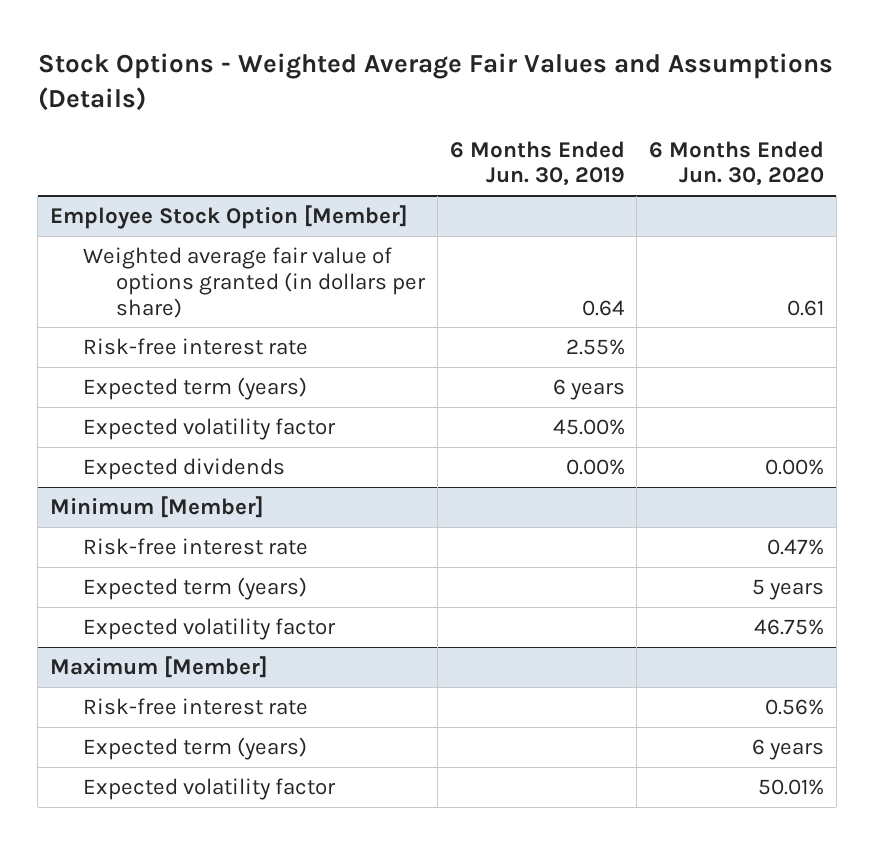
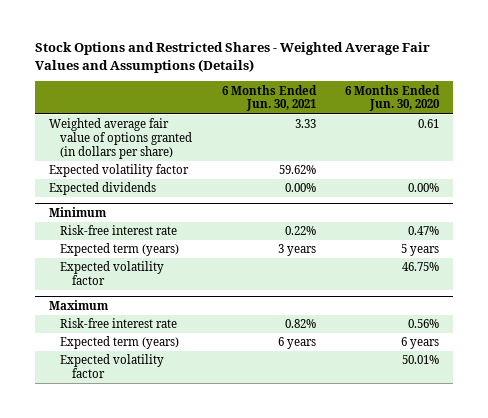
[37,53,833,112] Stock Options - Weighted Average Fair Values and Assumptions (Details) -> [34,42,430,74] Stock Options and Restricted Shares - Weighted Average Fair Values and Assumptions (Details)
[449,140,625,187] 6 Months Ended Jun. 30, 2019 -> none
none -> [221,84,317,112] 6 Months Ended Jun. 30, 2021
[49,204,408,229] Employee Stock Option [Member] -> none
[82,337,308,355] Risk-free interest rate -> none
[82,376,307,400] Expected term (years) -> none
[49,495,264,518] Minimum [Member] -> [49,207,108,218] Minimum
[49,655,268,678] Maximum [Member] -> [49,300,110,311] Maximum

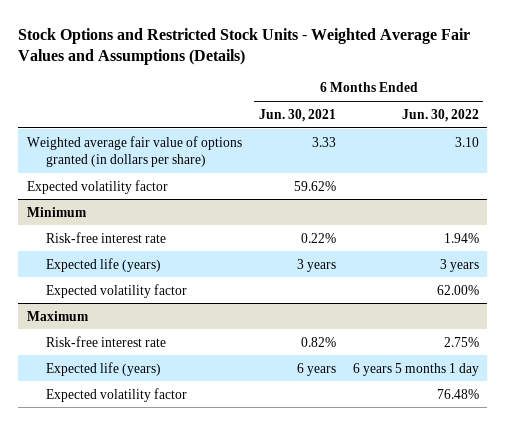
[34,42,430,74] Stock Options and Restricted Shares - Weighted Average Fair Values and Assumptions (Details) -> [18,27,471,65] Stock Options and Restricted Stock Units - Weighted Average Fair Values and Assumptions (Details)
[344,84,440,112] 6 Months Ended Jun. 30, 2020 -> none
none -> [401,108,479,122] Jun. 30, 2022
[49,182,157,196] Expected dividends -> none
[60,243,180,257] Expected term (years) -> [46,257,162,272] Expected life (years)
[60,336,180,350] Expected term (years) -> [46,361,162,376] Expected life (years)

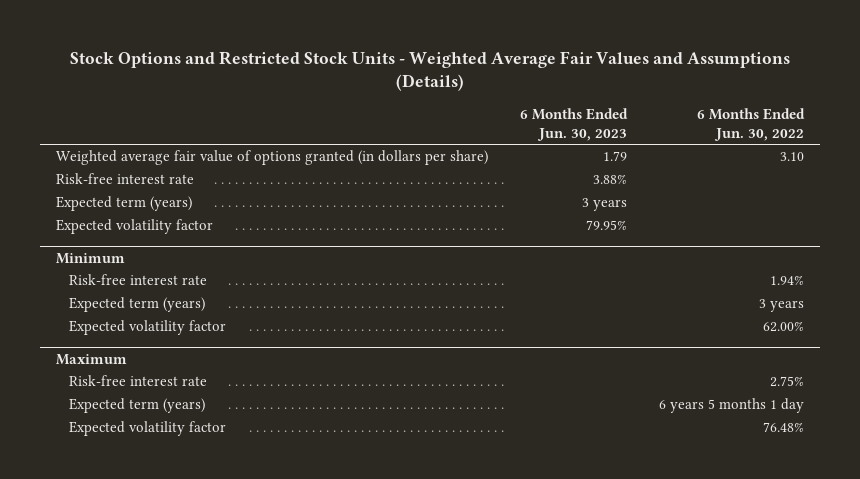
[258,108,336,122] Jun. 30, 2021 -> none
none -> [520,108,629,141] 6 Months Ended Jun. 30, 2023
none -> [56,173,195,185] Risk-free interest rate
none -> [56,196,193,212] Expected term (years)
[46,257,162,272] Expected life (years) -> [68,297,205,313] Expected term (years)
[46,361,162,376] Expected life (years) -> [68,398,205,414] Expected term (years)

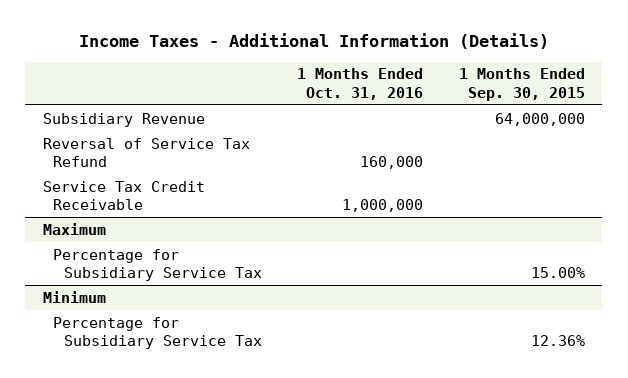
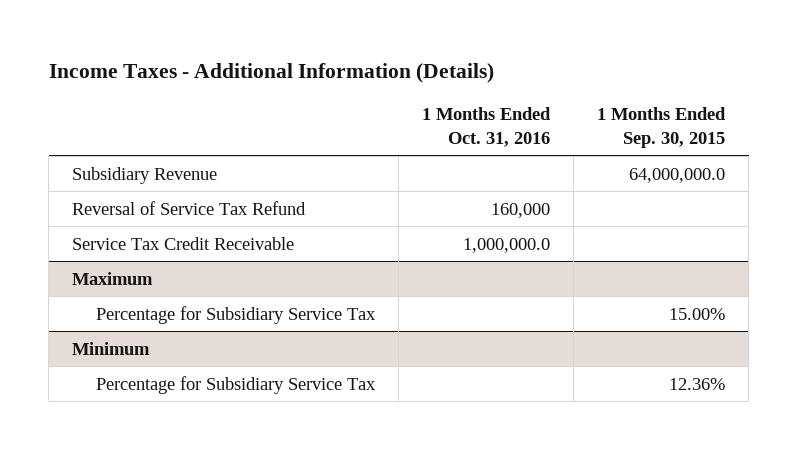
[494,112,585,126] 64,000,000 -> [628,167,725,183] 64,000,000.0
[342,199,424,213] 1,000,000 -> [462,237,550,253] 1,000,000.0

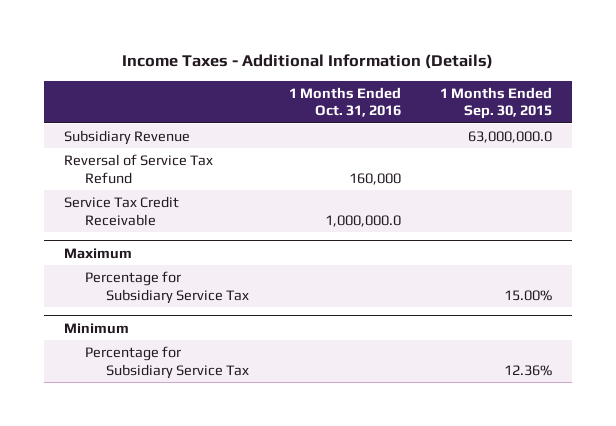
[628,167,725,183] 64,000,000.0 -> [467,130,552,143] 63,000,000.0

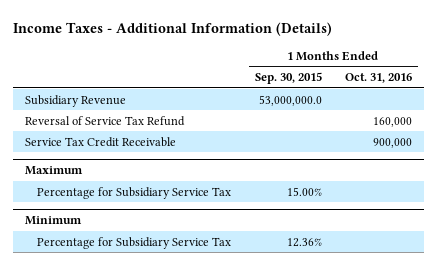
[467,130,552,143] 63,000,000.0 -> [258,94,322,106] 53,000,000.0
[324,214,401,227] 1,000,000.0 -> [373,137,413,148] 900,000

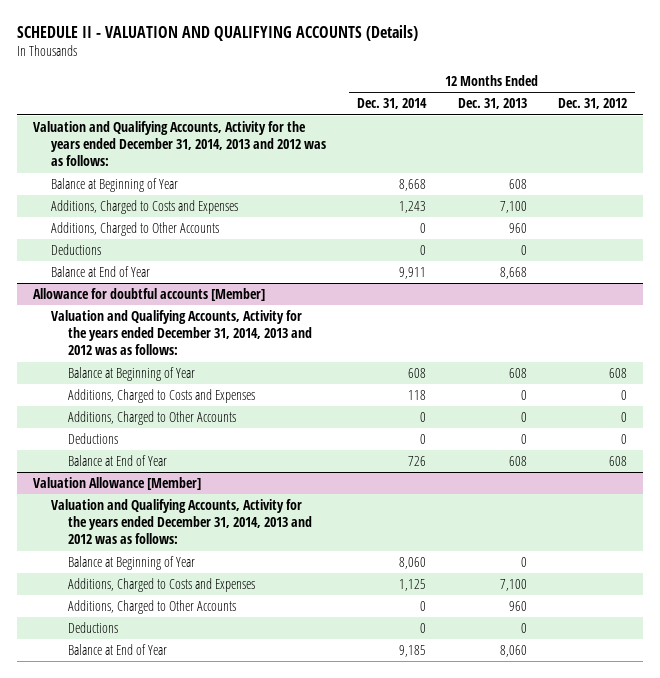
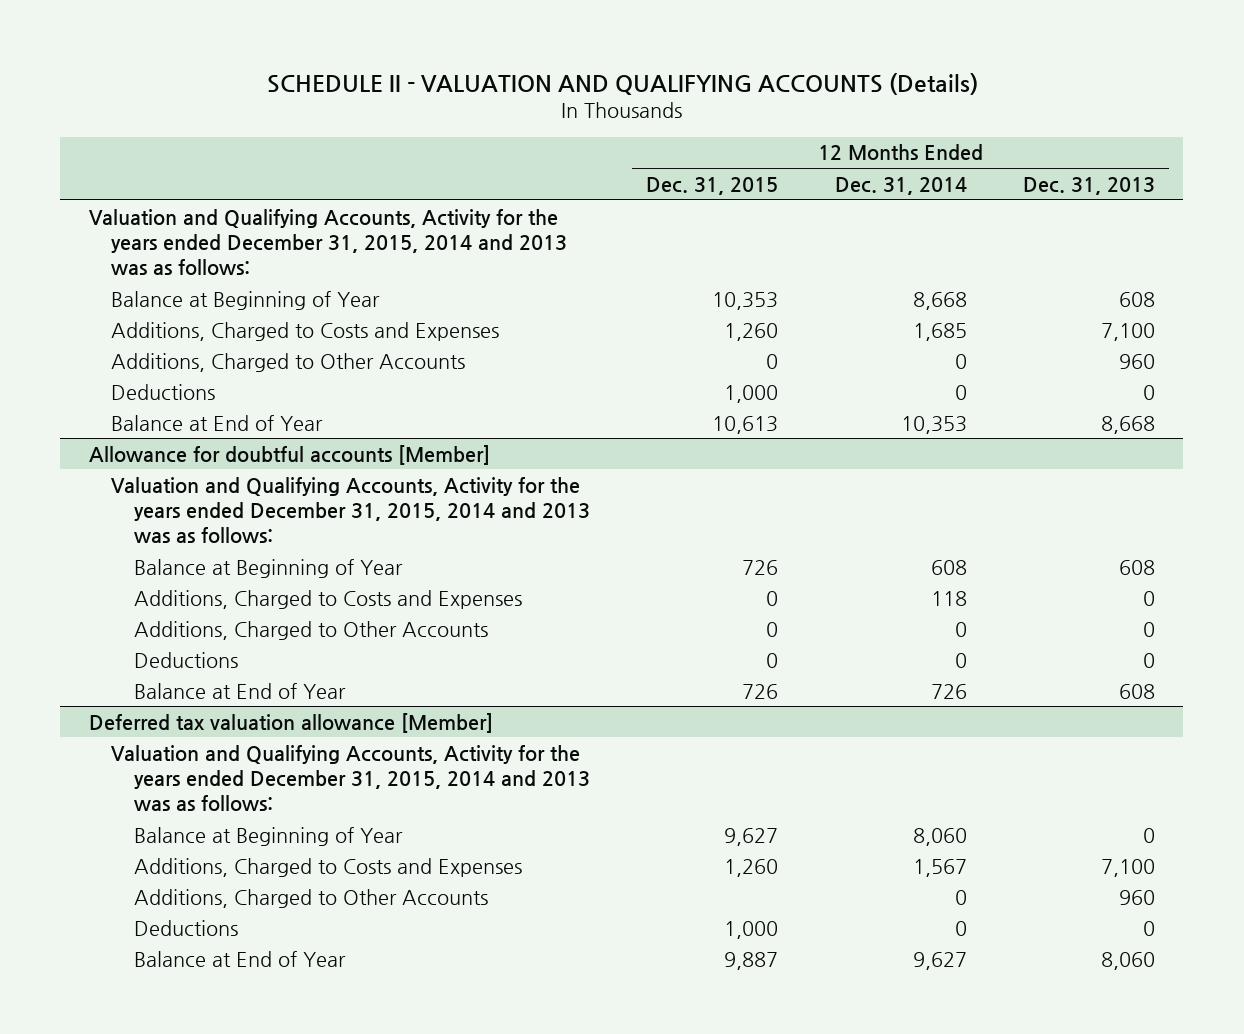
[558,98,628,110] Dec. 31, 2012 -> none
none -> [646,176,779,195] Dec. 31, 2015
[32,120,326,167] Valuation and Qualifying Accounts, Activity for the years ended December 31, 2014, 2013 and 2012 was as follows: -> [88,208,568,276] Valuation and Qualifying Accounts, Activity for the years ended December 31, 2015, 2014 and 2013 was as follows:
[399,200,427,213] 1,243 -> [912,322,967,341] 1,685
[399,266,427,279] 9,911 -> [900,415,967,434] 10,353
[50,309,313,356] Valuation and Qualifying Accounts, Activity for the years ended December 31, 2014, 2013 and 2012 was as follows: -> [111,476,591,544] Valuation and Qualifying Accounts, Activity for the years ended December 31, 2015, 2014 and 2013 was as follows:
[32,476,201,490] Valuation Allowance [Member] -> [88,712,493,733] Deferred tax valuation allowance [Member]
[50,498,313,545] Valuation and Qualifying Accounts, Activity for the years ended December 31, 2014, 2013 and 2012 was as follows: -> [111,744,591,812] Valuation and Qualifying Accounts, Activity for the years ended December 31, 2015, 2014 and 2013 was as follows:
[399,578,427,591] 1,125 -> [912,858,967,877] 1,567
[399,644,427,657] 9,185 -> [912,951,967,970] 9,627

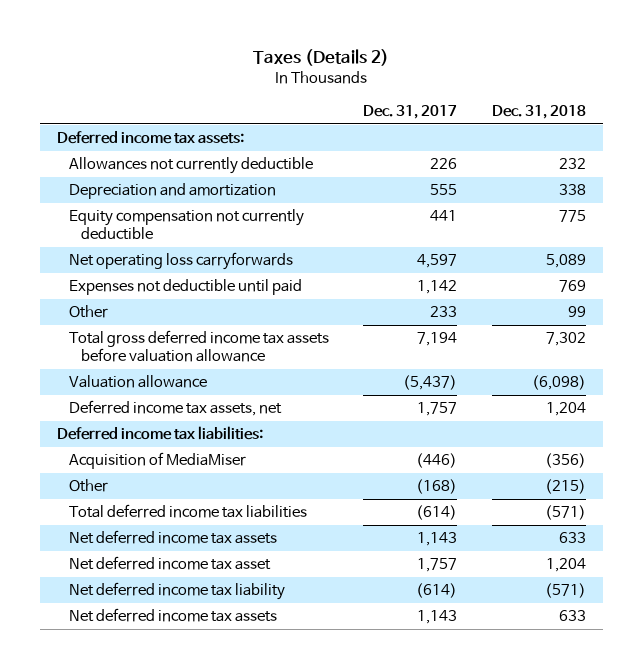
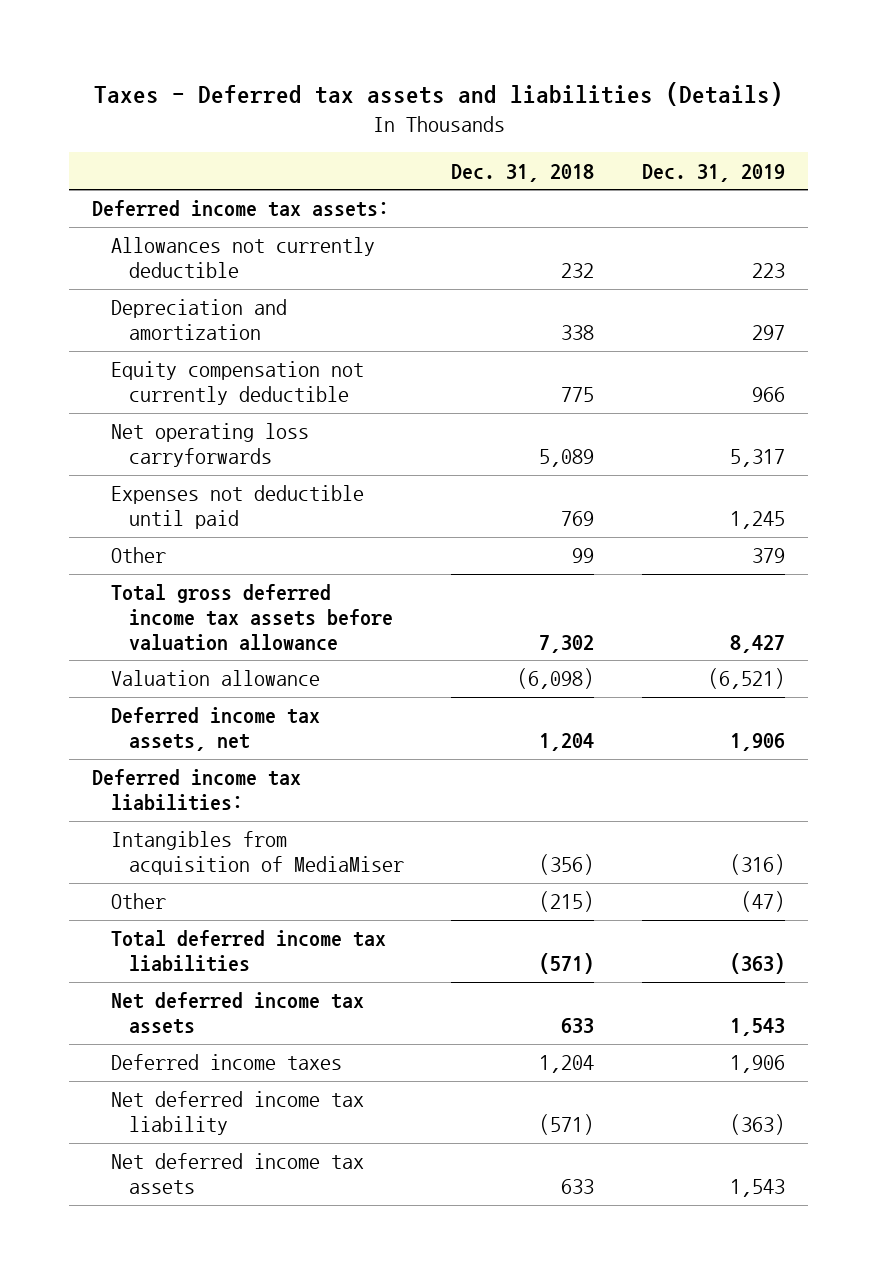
[253,48,390,66] Taxes (Details 2) -> [93,82,783,107] Taxes - Deferred tax assets and liabilities (Details)
[363,104,458,119] Dec. 31, 2017 -> none
none -> [641,163,785,182] Dec. 31, 2019
[68,452,246,470] Acquisition of MediaMiser -> [110,831,405,876] Intangibles from acquisition of MediaMiser
[68,556,271,571] Net deferred income tax asset -> [110,1054,342,1071] Deferred income taxes

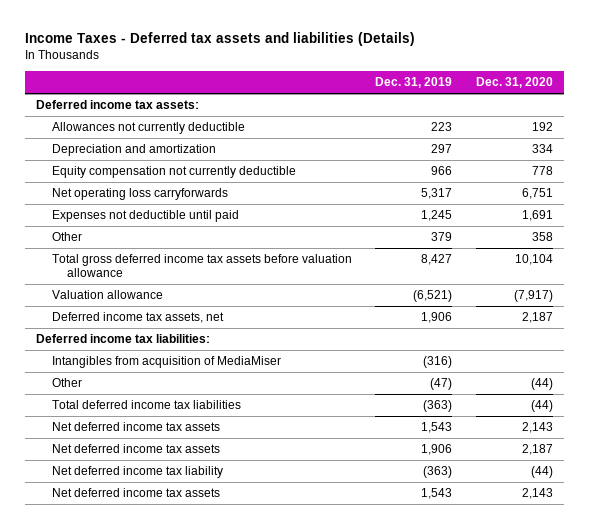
[93,82,783,107] Taxes - Deferred tax assets and liabilities (Details) -> [24,32,415,47] Income Taxes - Deferred tax assets and liabilities (Details)
[451,163,595,182] Dec. 31, 2018 -> none
none -> [475,77,553,89] Dec. 31, 2020
[110,1054,342,1071] Deferred income taxes -> [51,444,220,454] Net deferred income tax assets

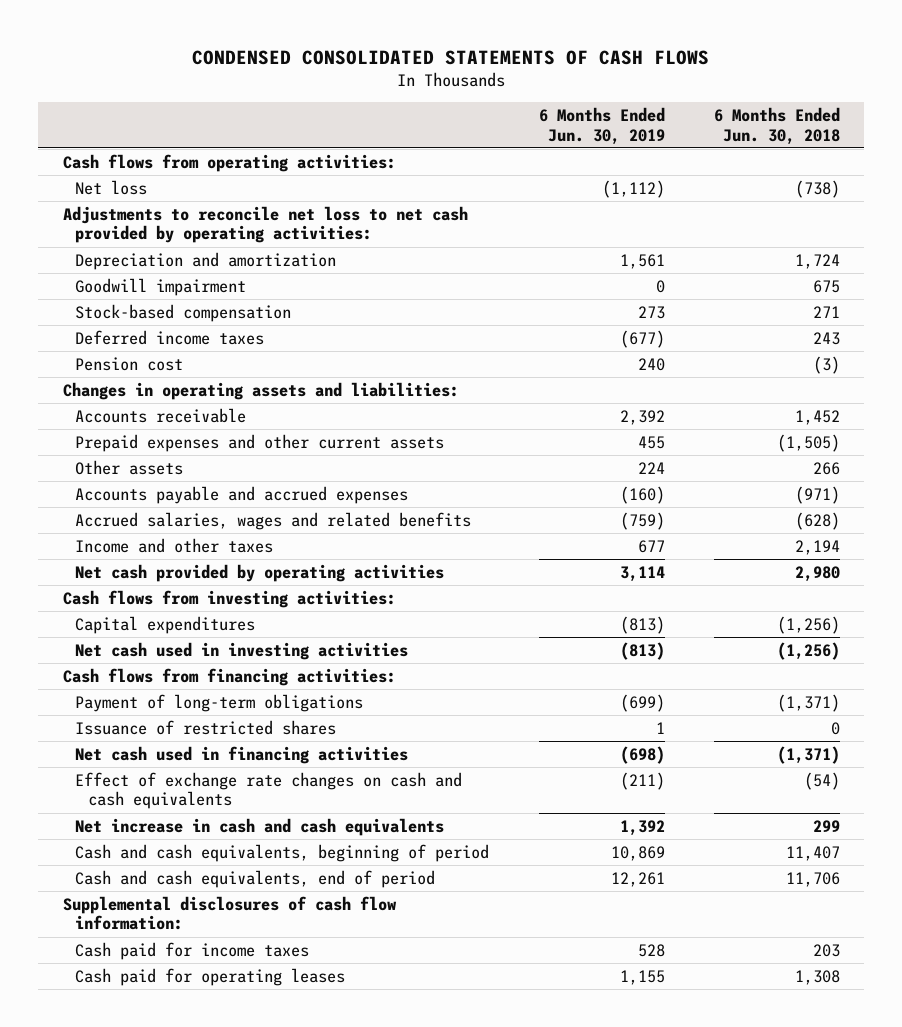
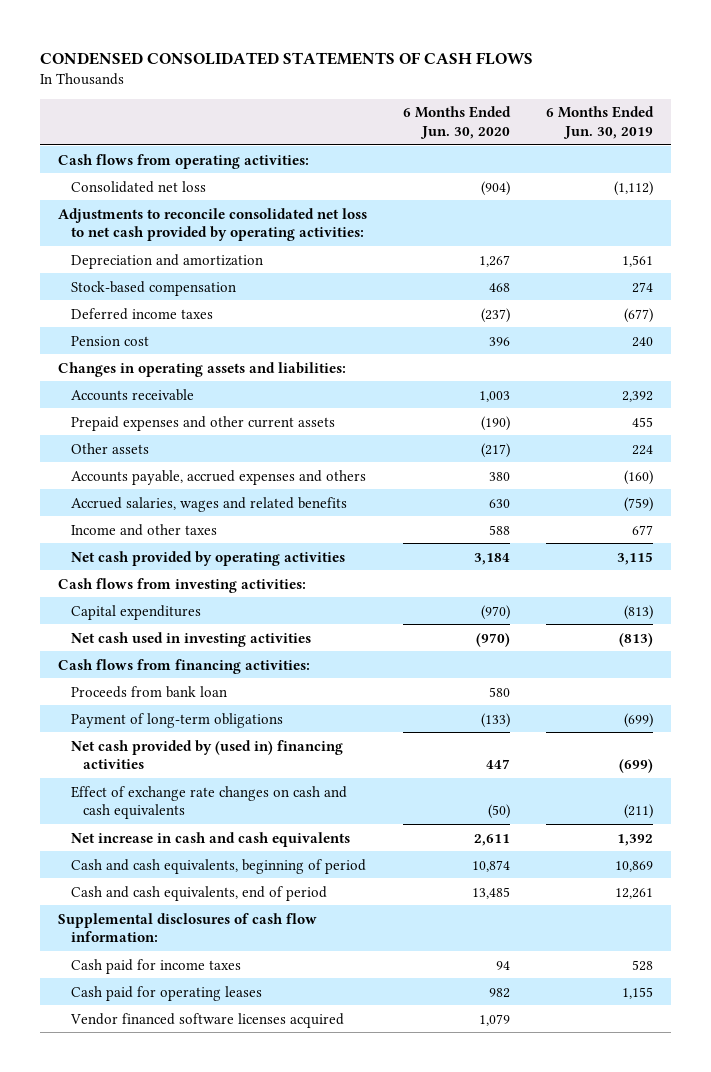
[713,107,840,145] 6 Months Ended Jun. 30, 2018 -> none
none -> [403,106,512,139] 6 Months Ended Jun. 30, 2020
[75,179,148,195] Net loss -> [70,180,206,193] Consolidated net loss
[62,205,468,244] Adjustments to reconcile net loss to net cash provided by operating activities: -> [58,207,368,242] Adjustments to reconcile consolidated net loss to net cash provided by operating activities:
[75,277,247,296] Goodwill impairment -> none
[637,305,665,319] 273 -> [631,281,653,293] 274
[75,485,409,504] Accounts payable and accrued expenses -> [70,469,366,485] Accounts payable, accrued expenses and others
[619,565,665,582] 3,114 -> [616,551,653,565] 3,115
none -> [70,685,227,698] Proceeds from bank loan
[75,719,337,735] Issuance of restricted shares -> none
[75,745,409,764] Net cash used in financing activities -> [70,739,343,770] Net cash provided by (used in) financing activities
[619,745,665,764] (698) -> [618,759,653,774] (699)
none -> [69,1012,344,1028] Vendor financed software licenses acquired

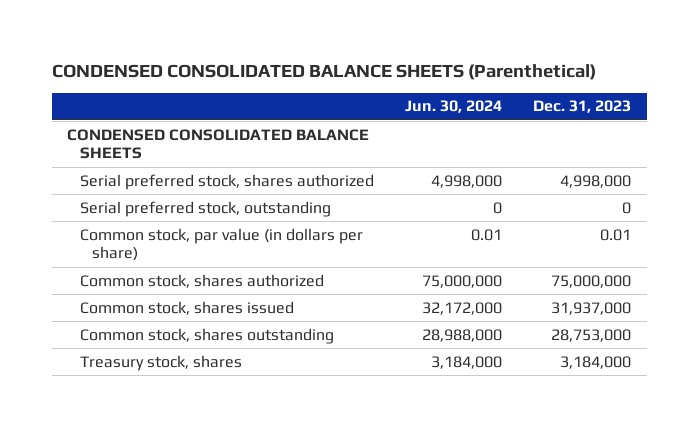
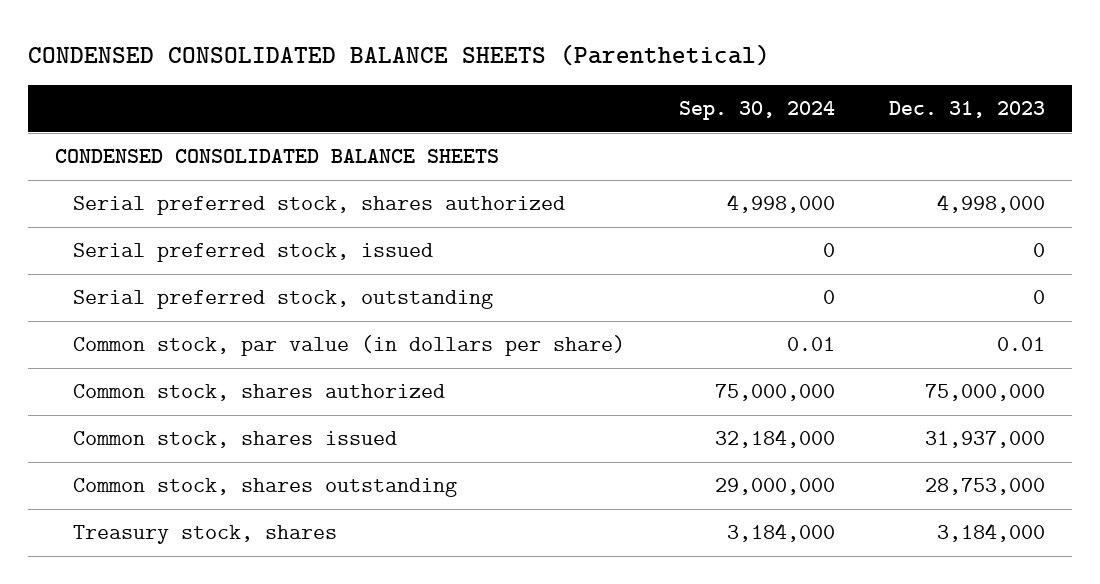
[405,100,503,114] Jun. 30, 2024 -> none
none -> [678,101,835,121] Sep. 30, 2024
none -> [72,243,433,263] Serial preferred stock, issued

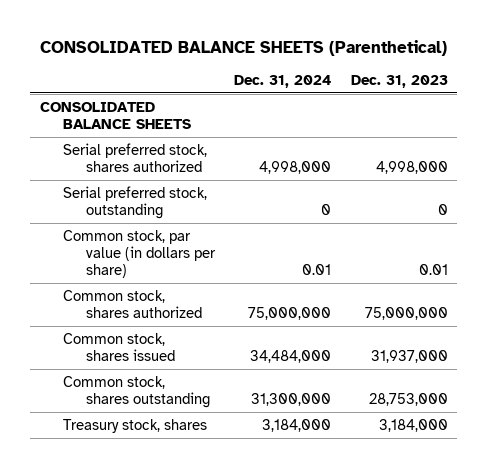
[27,43,770,66] CONDENSED CONSOLIDATED BALANCE SHEETS (Parenthetical) -> [39,39,447,56] CONSOLIDATED BALANCE SHEETS (Parenthetical)
[678,101,835,121] Sep. 30, 2024 -> none
none -> [234,74,332,88] Dec. 31, 2024
[55,149,500,164] CONDENSED CONSOLIDATED BALANCE SHEETS -> [39,101,191,129] CONSOLIDATED BALANCE SHEETS
[72,243,433,263] Serial preferred stock, issued -> none

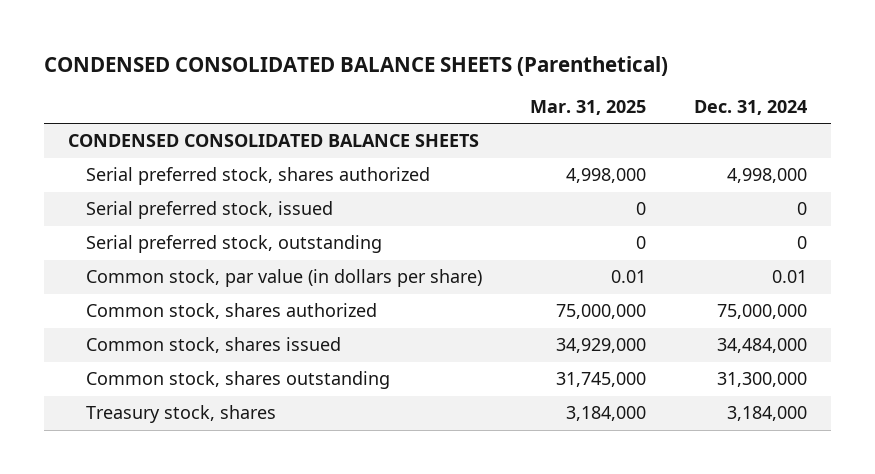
[39,39,447,56] CONSOLIDATED BALANCE SHEETS (Parenthetical) -> [43,55,668,76] CONDENSED CONSOLIDATED BALANCE SHEETS (Parenthetical)
[350,74,448,88] Dec. 31, 2023 -> none
none -> [530,99,647,115] Mar. 31, 2025
[39,101,191,129] CONSOLIDATED BALANCE SHEETS -> [68,134,480,148] CONDENSED CONSOLIDATED BALANCE SHEETS
none -> [86,201,334,220] Serial preferred stock, issued

